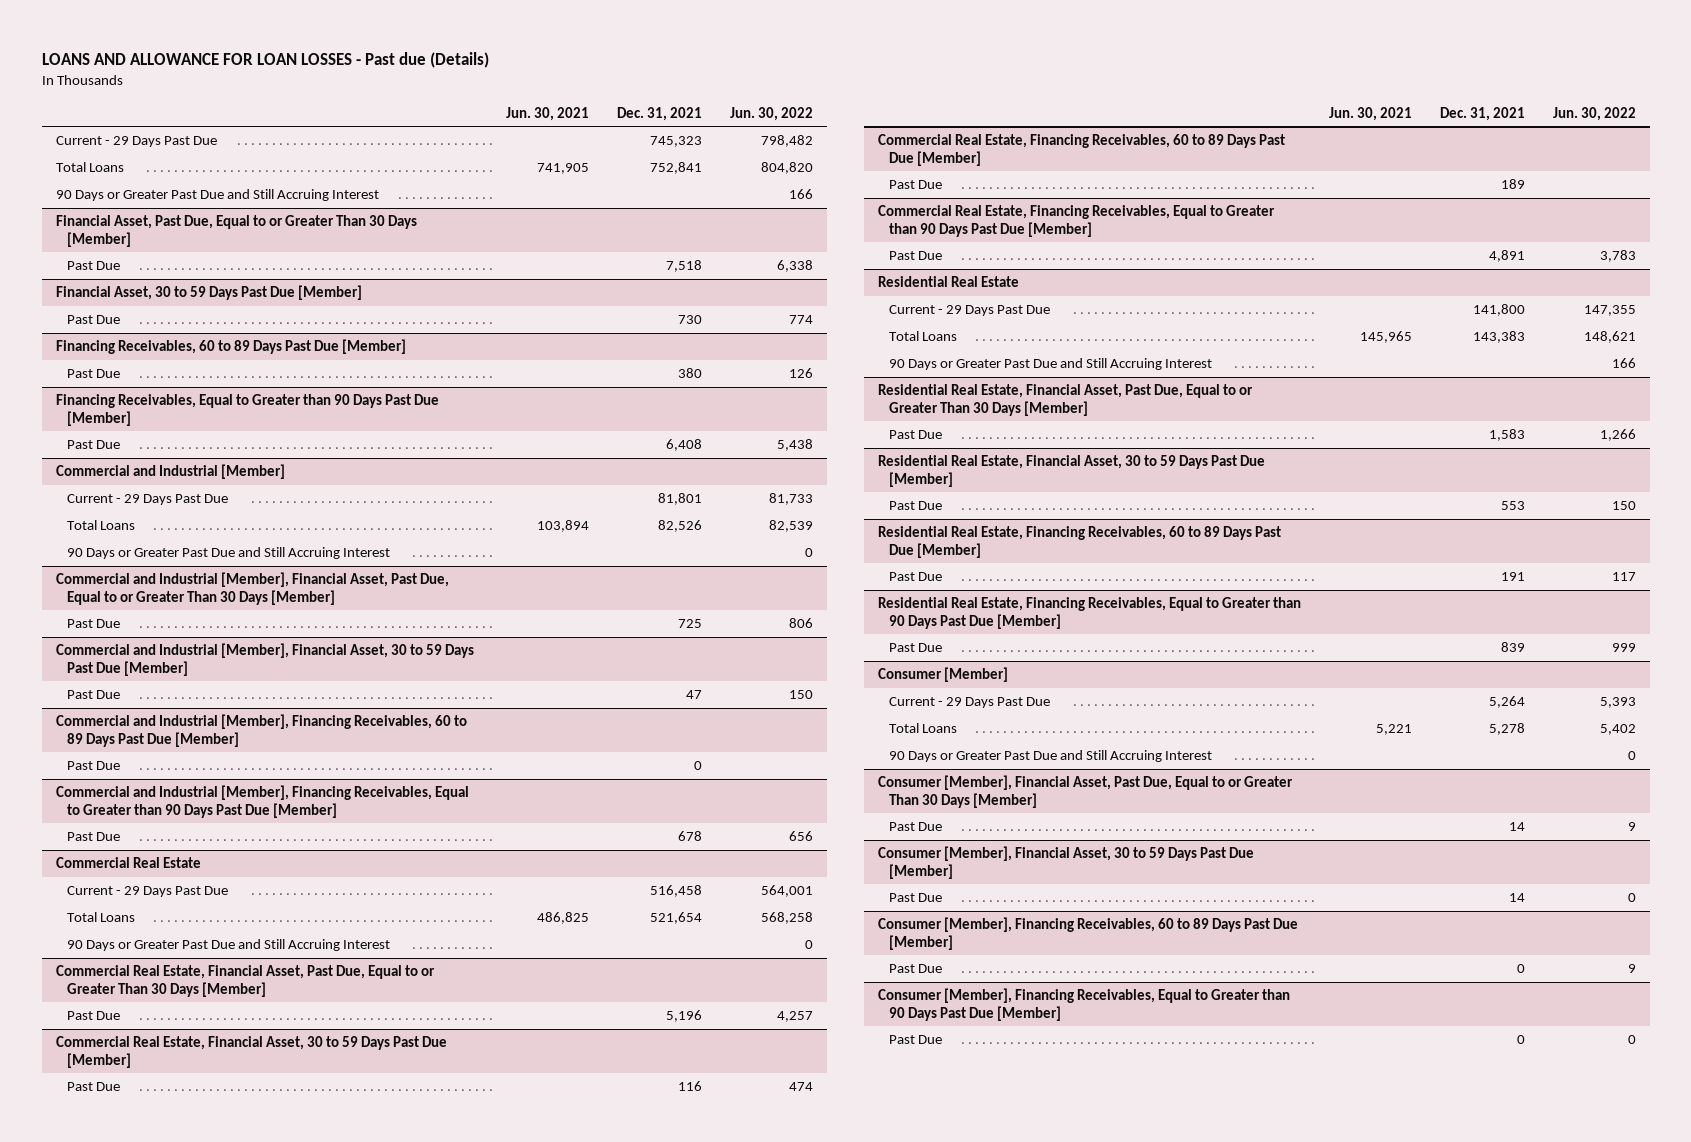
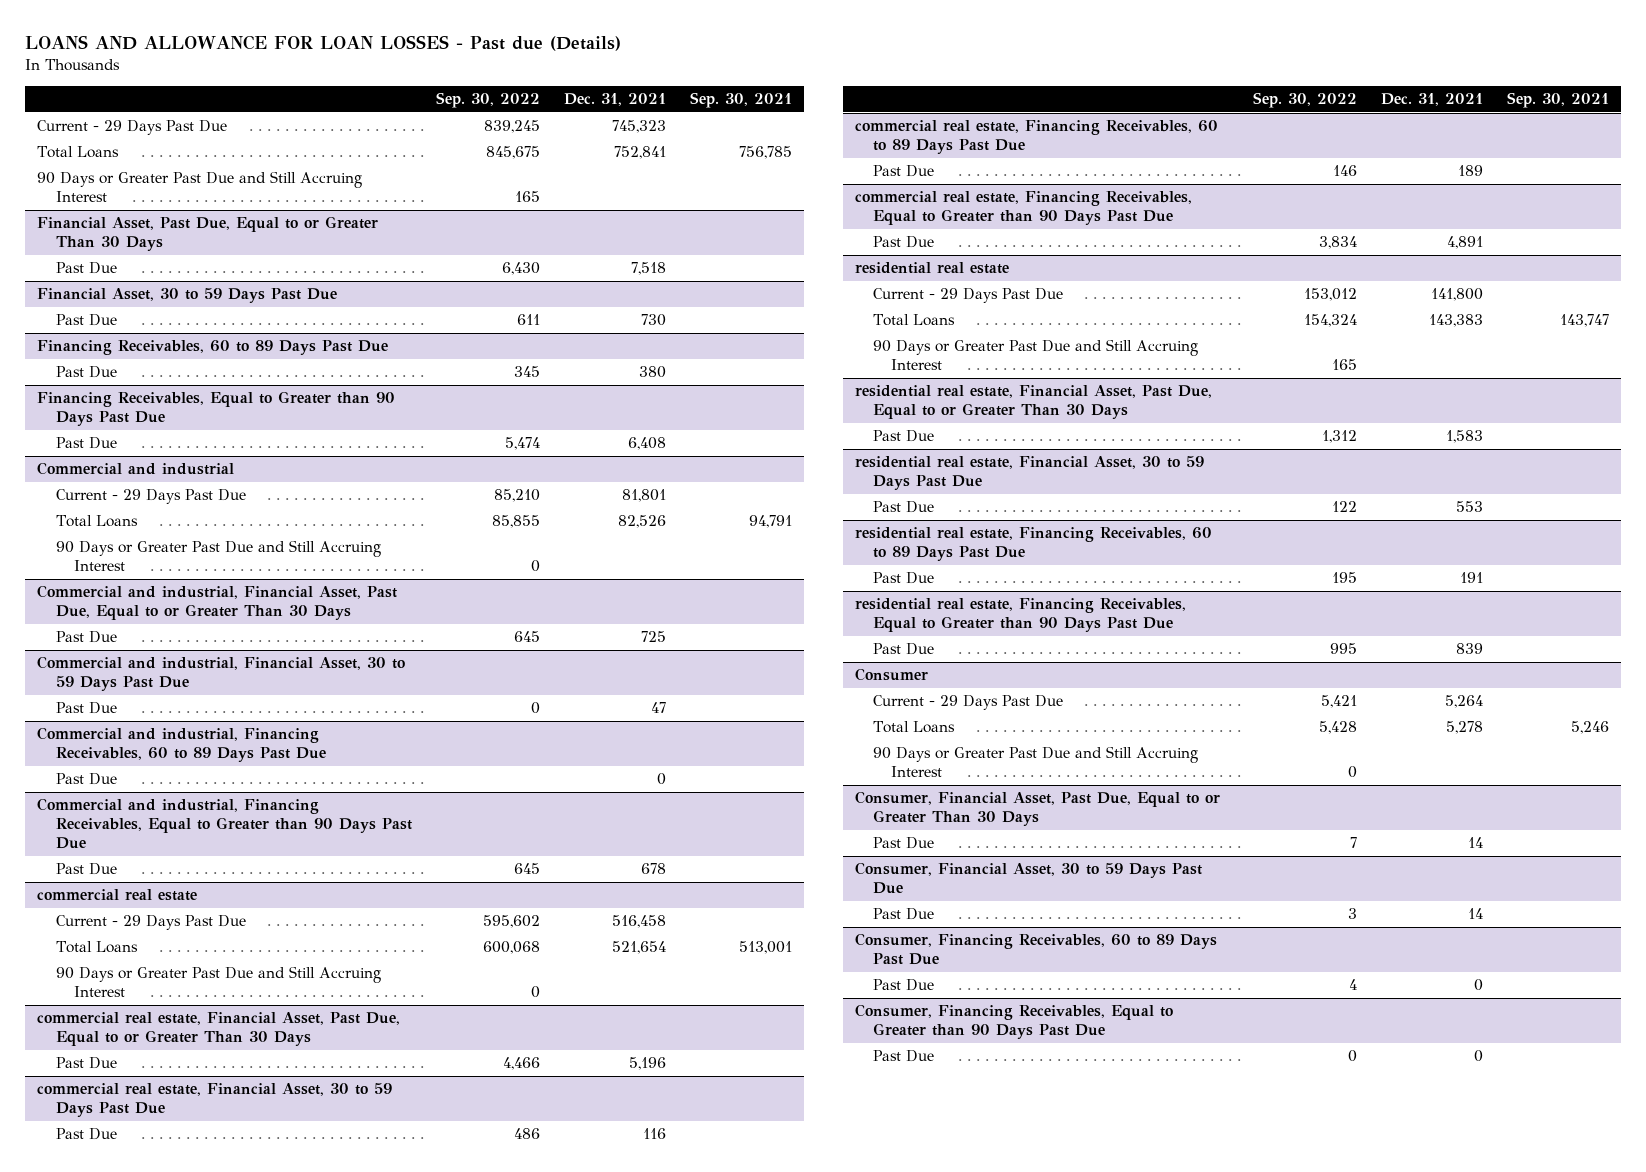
[506,106,590,121] Jun. 30, 2021 -> none
[730,106,814,121] Jun. 30, 2022 -> none
none -> [435,92,540,109] Sep. 30, 2022
none -> [689,92,792,109] Sep. 30, 2021
[55,215,417,247] Financial Asset, Past Due, Equal to or Greater Than 30 Days [Member] -> [37,216,379,252] Financial Asset, Past Due, Equal to or Greater Than 30 Days
[55,285,362,301] Financial Asset, 30 to 59 Days Past Due [Member] -> [37,288,338,304] Financial Asset, 30 to 59 Days Past Due
[55,339,406,355] Financing Receivables, 60 to 89 Days Past Due [Member] -> [37,340,389,356] Financing Receivables, 60 to 89 Days Past Due
[55,394,439,426] Financing Receivables, Equal to Greater than 90 Days Past Due [Member] -> [37,391,396,427] Financing Receivables, Equal to Greater than 90 Days Past Due
[55,464,285,480] Commercial and Industrial [Member] -> [37,462,235,476] Commercial and industrial
[55,572,449,605] Commercial and Industrial [Member], Financial Asset, Past Due, Equal to or Greater Than 30 Days [Member] -> [37,585,398,621] Commercial and industrial, Financial Asset, Past Due, Equal to or Greater Than 30 Days
[55,643,474,676] Commercial and Industrial [Member], Financial Asset, 30 to 59 Days Past Due [Member] -> [37,656,406,692] Commercial and industrial, Financial Asset, 30 to 59 Days Past Due
[55,714,467,747] Commercial and Industrial [Member], Financing Receivables, 60 to 89 Days Past Due [Member] -> [37,727,326,763] Commercial and industrial, Financing Receivables, 60 to 89 Days Past Due
[55,785,469,818] Commercial and Industrial [Member], Financing Receivables, Equal to Greater than 90 Days Past Due [Member] -> [37,798,412,850] Commercial and industrial, Financing Receivables, Equal to Greater than 90 Days Past Due
[55,857,201,869] Commercial Real Estate -> [37,889,198,902] commercial real estate
[55,965,435,997] Commercial Real Estate, Financial Asset, Past Due, Equal to or Greater Than 30 Days [Member] -> [37,1012,401,1047] commercial real estate, Financial Asset, Past Due, Equal to or Greater Than 30 Days
[55,1036,447,1068] Commercial Real Estate, Financial Asset, 30 to 59 Days Past Due [Member] -> [37,1083,393,1118] commercial real estate, Financial Asset, 30 to 59 Days Past Due
[878,134,1286,166] Commercial Real Estate, Financing Receivables, 60 to 89 Days Past Due [Member] -> [854,120,1218,155] commercial real estate, Financing Receivables, 60 to 89 Days Past Due
[878,205,1276,237] Commercial Real Estate, Financing Receivables, Equal to Greater than 90 Days Past Due [Member] -> [854,191,1192,226] commercial real estate, Financing Receivables, Equal to Greater than 90 Days Past Due
[878,276,1020,288] Residential Real Estate -> [854,262,1009,275] residential real estate
[878,384,1254,416] Residential Real Estate, Financial Asset, Past Due, Equal to or Greater Than 30 Days [Member] -> [854,385,1212,420] residential real estate, Financial Asset, Past Due, Equal to or Greater Than 30 Days
[878,455,1266,487] Residential Real Estate, Financial Asset, 30 to 59 Days Past Due [Member] -> [854,456,1204,491] residential real estate, Financial Asset, 30 to 59 Days Past Due
[878,526,1282,558] Residential Real Estate, Financing Receivables, 60 to 89 Days Past Due [Member] -> [854,527,1212,562] residential real estate, Financing Receivables, 60 to 89 Days Past Due
[878,597,1302,629] Residential Real Estate, Financing Receivables, Equal to Greater than 90 Days Past Due [Member] -> [854,598,1186,633] residential real estate, Financing Receivables, Equal to Greater than 90 Days Past Due
[878,667,1009,683] Consumer [Member] -> [854,668,928,682] Consumer
[878,775,1294,808] Consumer [Member], Financial Asset, Past Due, Equal to or Greater Than 30 Days [Member] -> [854,791,1220,827] Consumer, Financial Asset, Past Due, Equal to or Greater Than 30 Days
[878,846,1255,879] Consumer [Member], Financial Asset, 30 to 59 Days Past Due [Member] -> [854,862,1202,895] Consumer, Financial Asset, 30 to 59 Days Past Due
[878,917,1299,950] Consumer [Member], Financing Receivables, 60 to 89 Days Past Due [Member] -> [854,933,1217,966] Consumer, Financing Receivables, 60 to 89 Days Past Due
[878,988,1291,1021] Consumer [Member], Financing Receivables, Equal to Greater than 90 Days Past Due [Member] -> [854,1004,1173,1040] Consumer, Financing Receivables, Equal to Greater than 90 Days Past Due

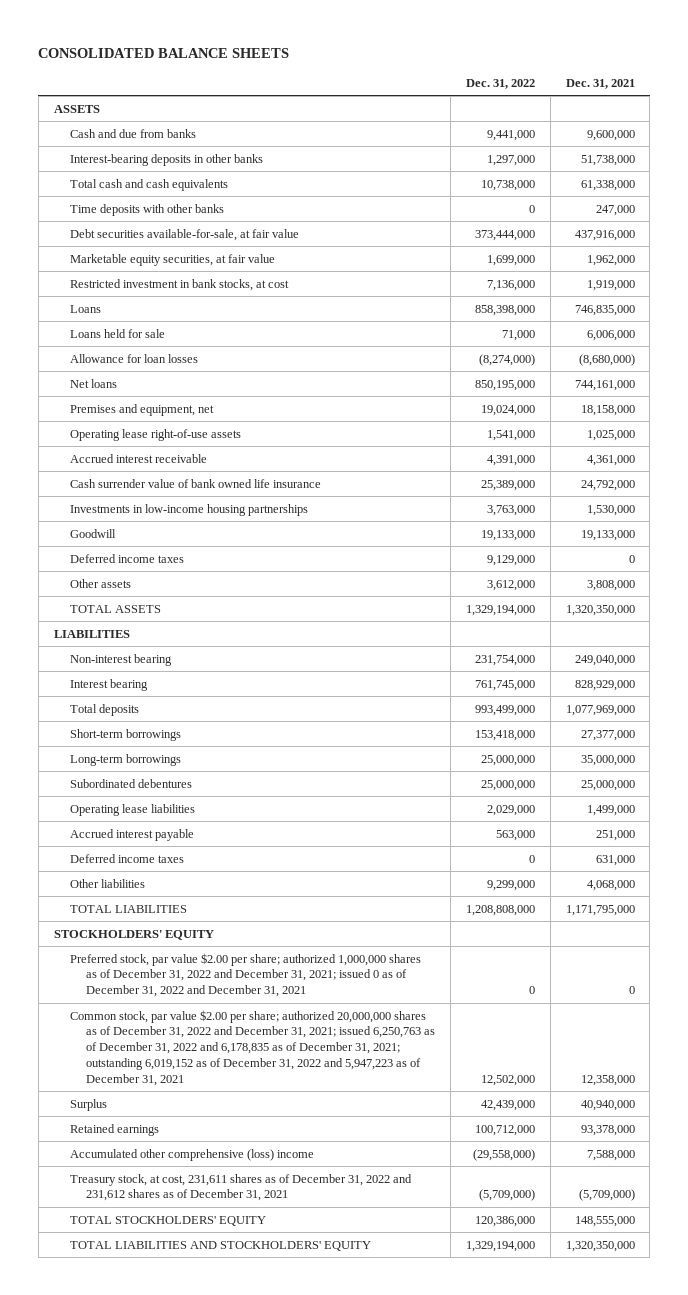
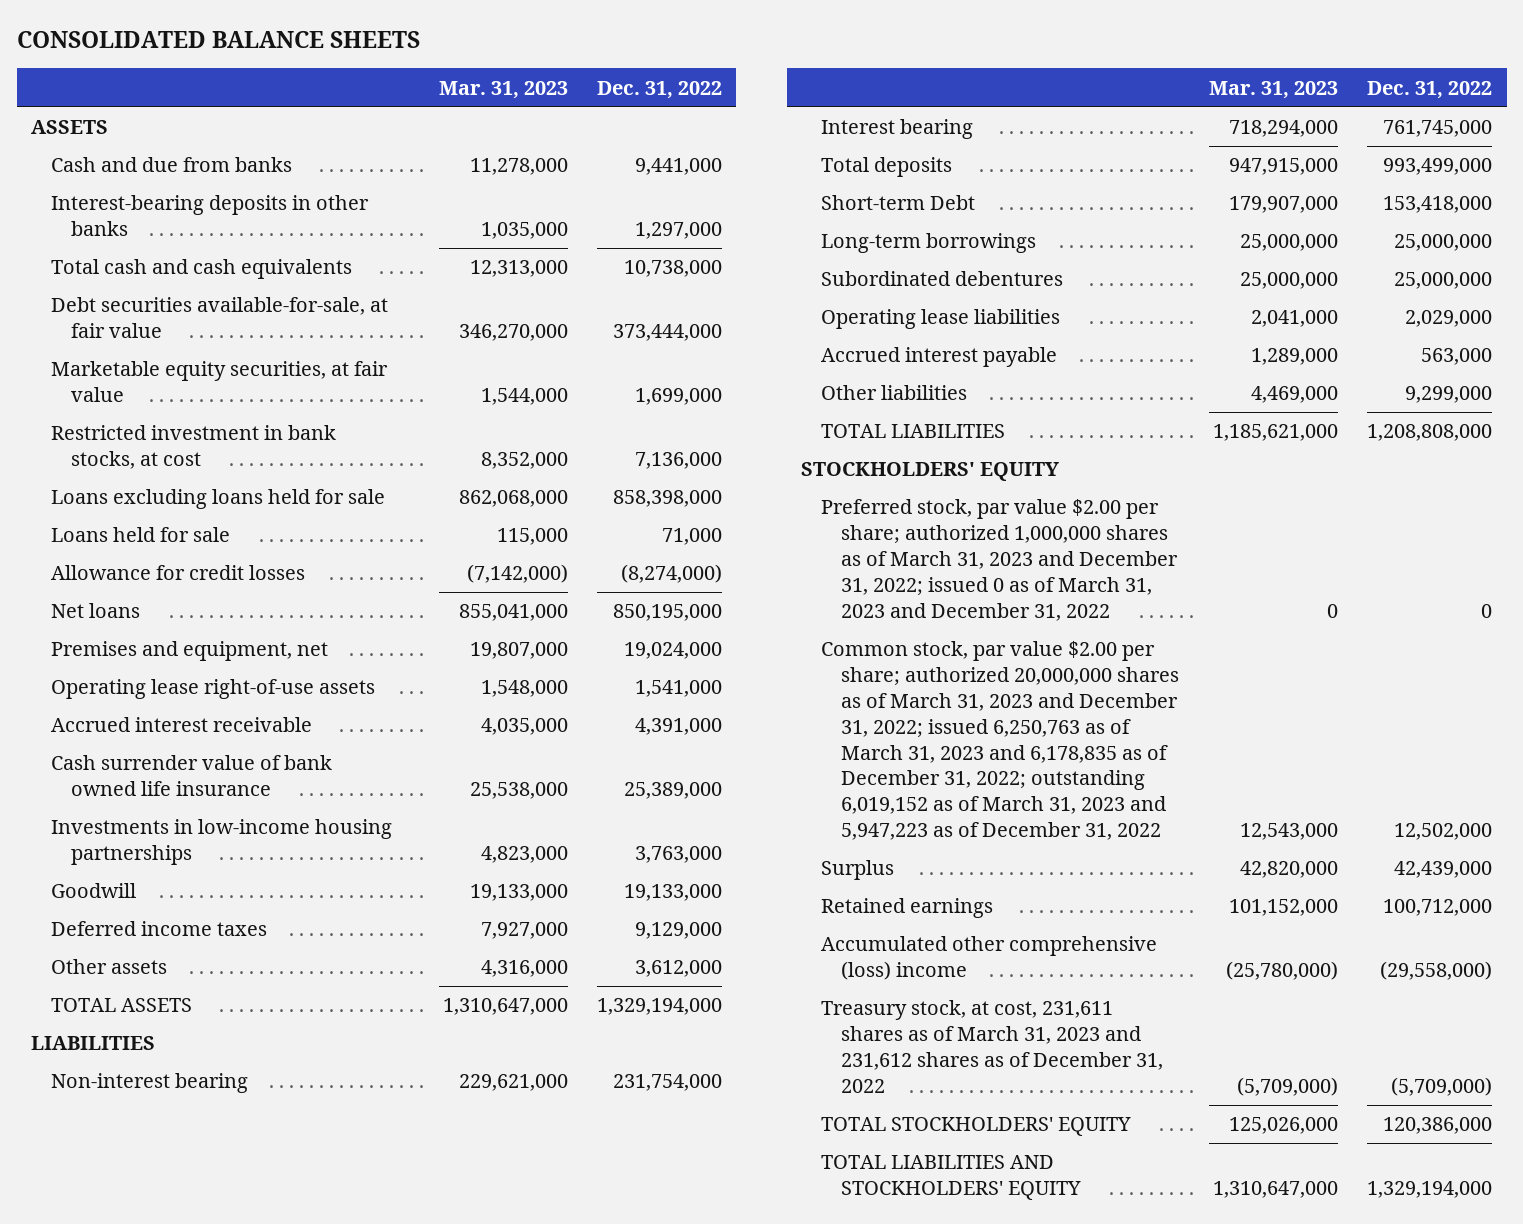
[565,78,635,89] Dec. 31, 2021 -> none
none -> [438,80,568,99] Mar. 31, 2023
[69,203,224,216] Time deposits with other banks -> none
[69,304,101,313] Loans -> [51,489,386,510] Loans excluding loans held for sale
[69,353,198,363] Allowance for loan losses -> [51,565,306,581] Allowance for credit losses
[69,728,181,741] Short-term borrowings -> [821,195,976,211] Short-term Debt
[69,853,184,863] Deferred income taxes -> none
[69,952,421,998] Preferred stock, par value $2.00 per share; authorized 1,000,000 shares as of December 31, 2022 and December 31, 2021; issued 0 as of December 31, 2022 and December 31, 2021 -> [821,499,1179,621] Preferred stock, par value $2.00 per share; authorized 1,000,000 shares as of March 31, 2023 and December 31, 2022; issued 0 as of March 31, 2023 and December 31, 2022
[69,1009,435,1086] Common stock, par value $2.00 per share; authorized 20,000,000 shares as of December 31, 2022 and December 31, 2021; issued 6,250,763 as of December 31, 2022 and 6,178,835 as of December 31, 2021; outstanding 6,019,152 as of December 31, 2022 and 5,947,223 as of December 31, 2021 -> [821,641,1180,841] Common stock, par value $2.00 per share; authorized 20,000,000 shares as of March 31, 2023 and December 31, 2022; issued 6,250,763 as of March 31, 2023 and 6,178,835 as of December 31, 2022; outstanding 6,019,152 as of March 31, 2023 and 5,947,223 as of December 31, 2022
[69,1173,412,1202] Treasury stock, at cost, 231,611 shares as of December 31, 2022 and 231,612 shares as of December 31, 2021 -> [821,1000,1164,1093] Treasury stock, at cost, 231,611 shares as of March 31, 2023 and 231,612 shares as of December 31, 2022

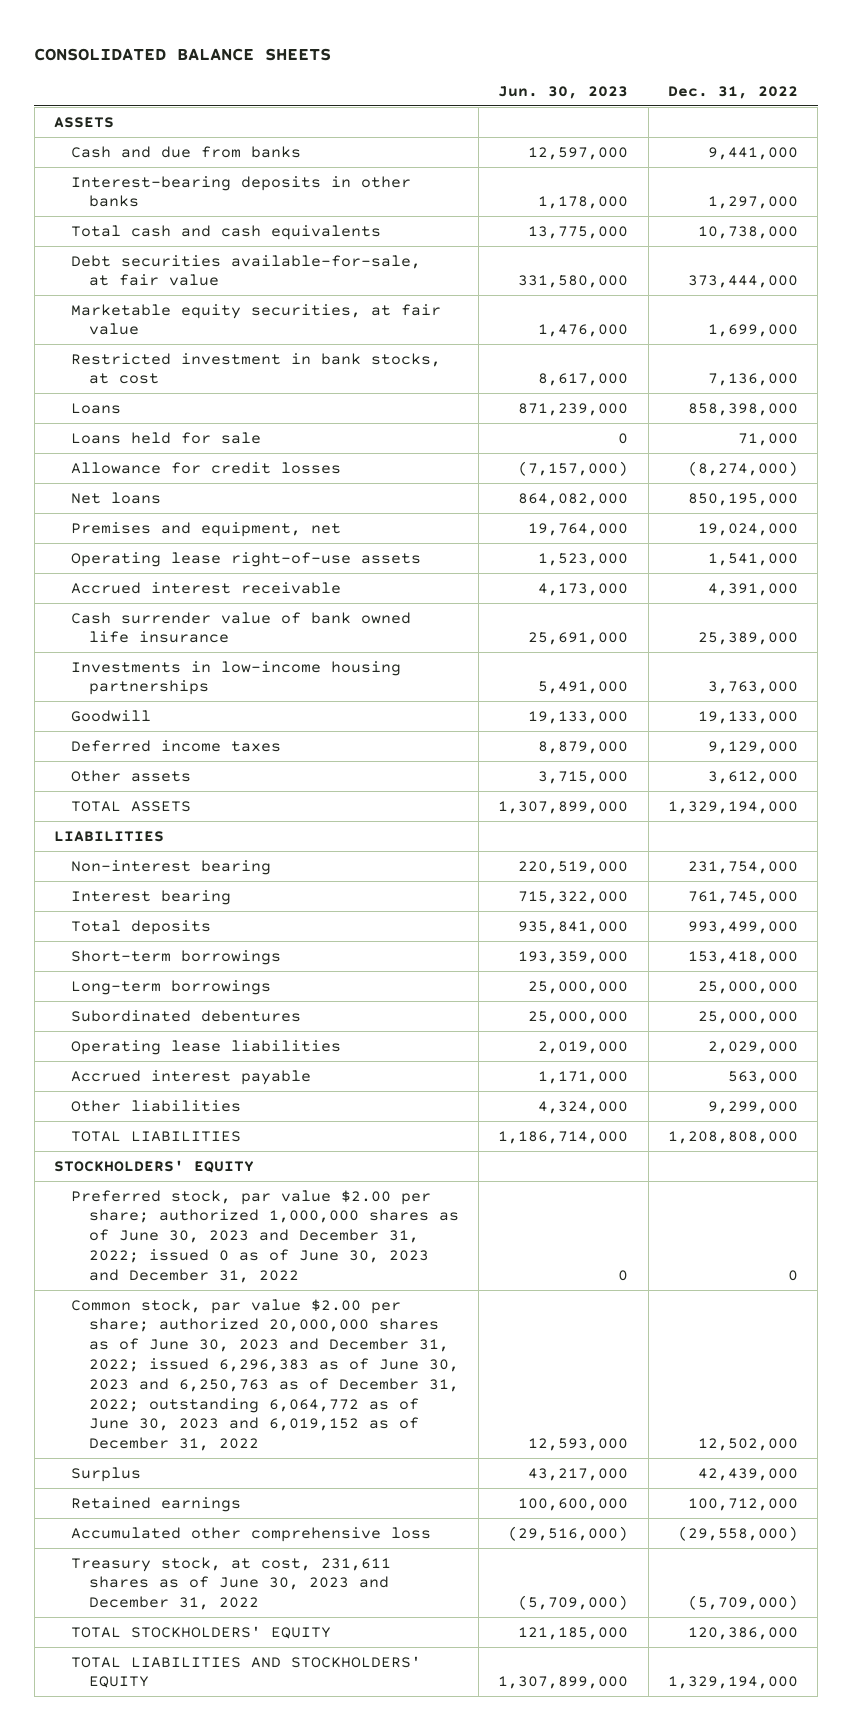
[438,80,568,99] Mar. 31, 2023 -> none
none -> [498,85,629,99] Jun. 30, 2023
[51,489,386,510] Loans excluding loans held for sale -> [71,402,122,414] Loans
[821,195,976,211] Short-term Debt -> [71,949,282,965] Short-term borrowings
[821,499,1179,621] Preferred stock, par value $2.00 per share; authorized 1,000,000 shares as of March 31, 2023 and December 31, 2022; issued 0 as of March 31, 2023 and December 31, 2022 -> [71,1189,459,1283] Preferred stock, par value $2.00 per share; authorized 1,000,000 shares as of June 30, 2023 and December 31, 2022; issued 0 as of June 30, 2023 and December 31, 2022
[821,641,1180,841] Common stock, par value $2.00 per share; authorized 20,000,000 shares as of March 31, 2023 and December 31, 2022; issued 6,250,763 as of March 31, 2023 and 6,178,835 as of December 31, 2022; outstanding 6,019,152 as of March 31, 2023 and 5,947,223 as of December 31, 2022 -> [71,1298,459,1452] Common stock, par value $2.00 per share; authorized 20,000,000 shares as of June 30, 2023 and December 31, 2022; issued 6,296,383 as of June 30, 2023 and 6,250,763 as of December 31, 2022; outstanding 6,064,772 as of June 30, 2023 and 6,019,152 as of December 31, 2022
[821,936,1158,981] Accumulated other comprehensive (loss) income -> [71,1526,432,1542] Accumulated other comprehensive loss
[821,1000,1164,1093] Treasury stock, at cost, 231,611 shares as of March 31, 2023 and 231,612 shares as of December 31, 2022 -> [71,1556,392,1611] Treasury stock, at cost, 231,611 shares as of June 30, 2023 and December 31, 2022

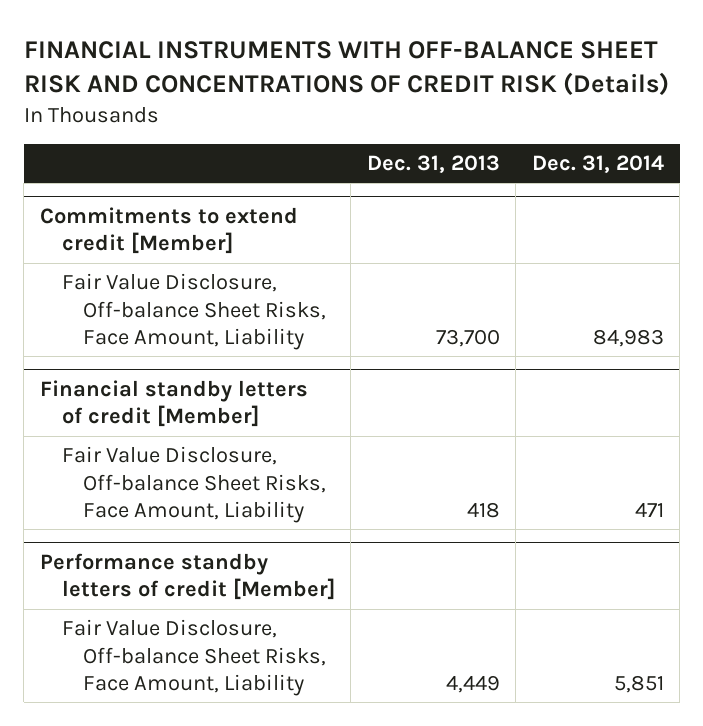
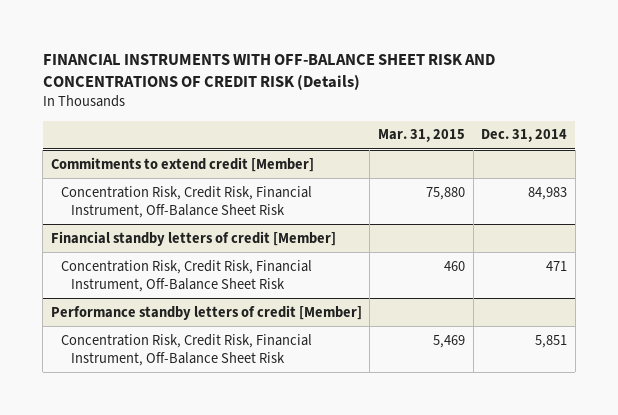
[366,154,500,173] Dec. 31, 2013 -> none
none -> [378,129,466,143] Mar. 31, 2015
[61,273,327,351] Fair Value Disclosure, Off-balance Sheet Risks, Face Amount, Liability -> [60,185,312,218] Concentration Risk, Credit Risk, Financial Instrument, Off-Balance Sheet Risk
[61,446,327,524] Fair Value Disclosure, Off-balance Sheet Risks, Face Amount, Liability -> [60,259,312,292] Concentration Risk, Credit Risk, Financial Instrument, Off-Balance Sheet Risk
[61,619,327,697] Fair Value Disclosure, Off-balance Sheet Risks, Face Amount, Liability -> [60,333,312,366] Concentration Risk, Credit Risk, Financial Instrument, Off-Balance Sheet Risk

